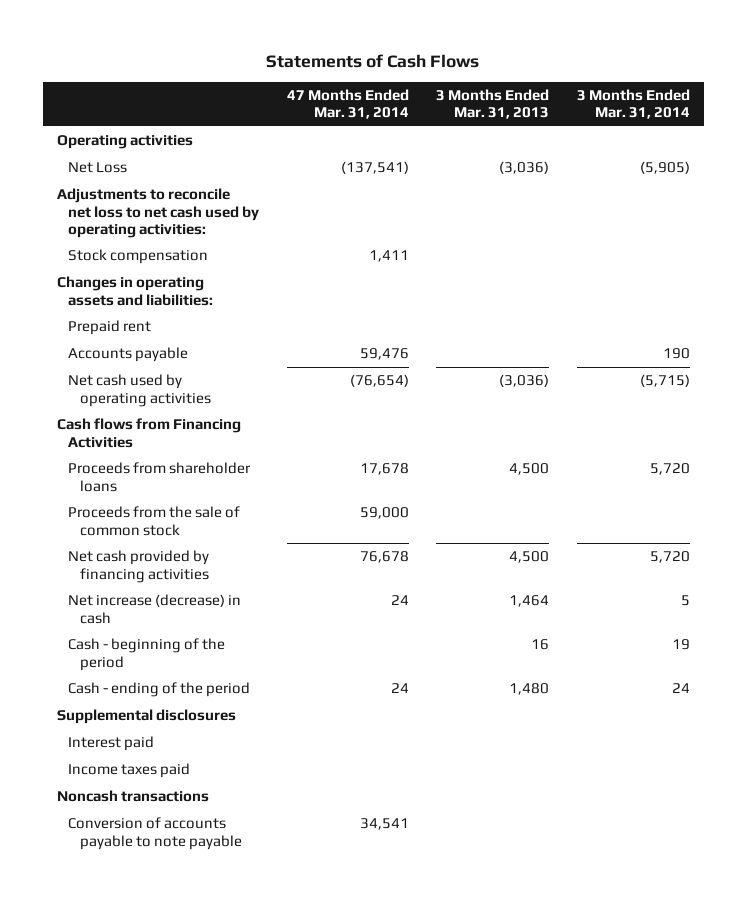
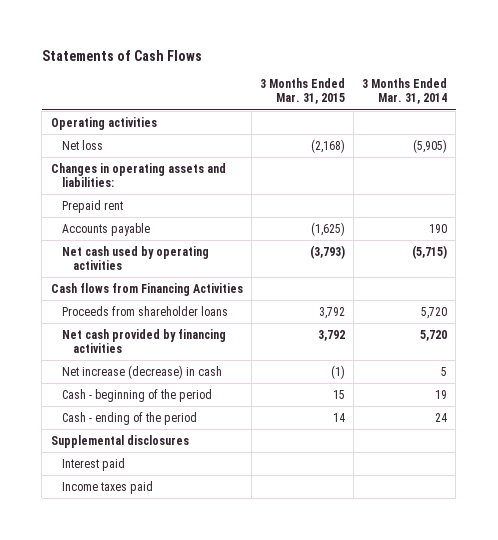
[286,88,409,120] 47 Months Ended Mar. 31, 2014 -> none
[436,88,550,120] 3 Months Ended Mar. 31, 2013 -> none
none -> [259,78,345,105] 3 Months Ended Mar. 31, 2015
[56,188,260,239] Adjustments to reconcile net loss to net cash used by operating activities: -> none
[68,249,209,265] Stock compensation -> none
[68,162,128,174] Net Loss -> [61,139,103,150] Net loss
[68,506,241,536] Proceeds from the sale of common stock -> none
[56,790,209,803] Noncash transactions -> none
[68,817,242,850] Conversion of accounts payable to note payable -> none

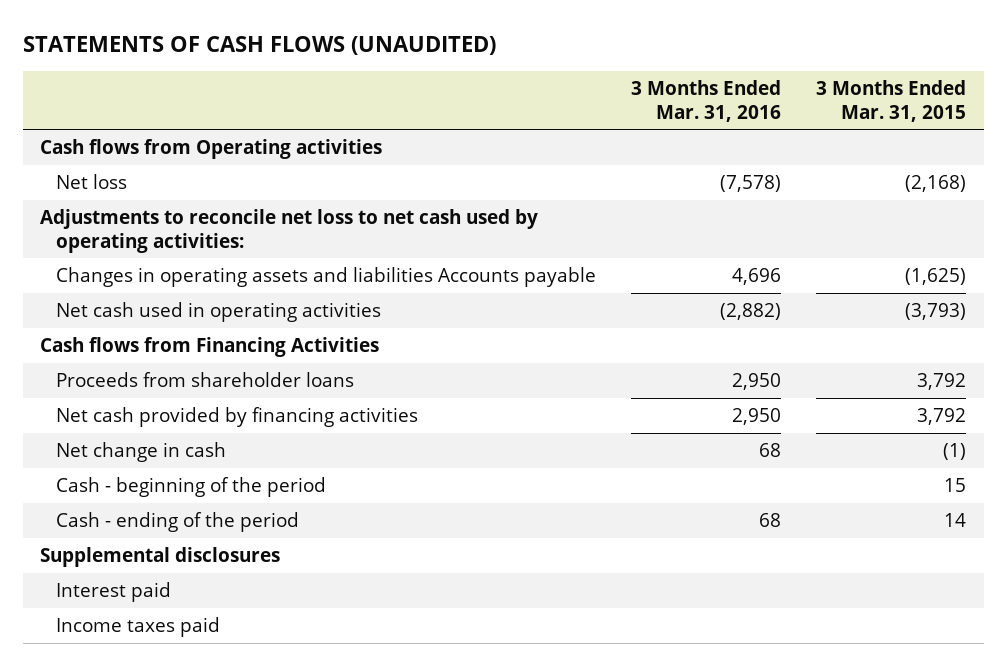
[41,49,202,61] Statements of Cash Flows -> [22,35,496,55] STATEMENTS OF CASH FLOWS (UNAUDITED)
[362,78,448,105] 3 Months Ended Mar. 31, 2014 -> none
none -> [631,80,782,122] 3 Months Ended Mar. 31, 2016
[50,116,157,130] Operating activities -> none
none -> [40,139,383,160] Cash flows from Operating activities
[50,162,226,187] Changes in operating assets and liabilities: -> none
[61,199,123,213] Prepaid rent -> none
none -> [40,209,539,253] Adjustments to reconcile net loss to net cash used by operating activities:
[61,222,150,236] Accounts payable -> [55,267,596,288] Changes in operating assets and liabilities Accounts payable
[61,245,209,270] Net cash used by operating activities -> [55,302,381,323] Net cash used in operating activities
[61,364,222,379] Net increase (decrease) in cash -> [55,442,226,463] Net change in cash

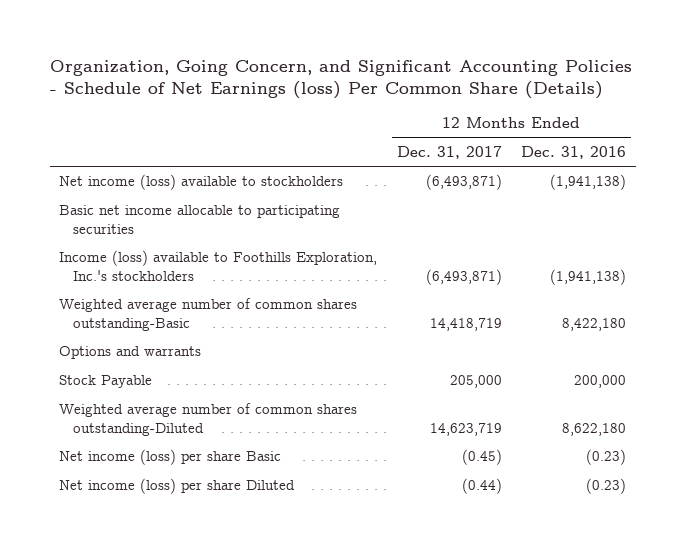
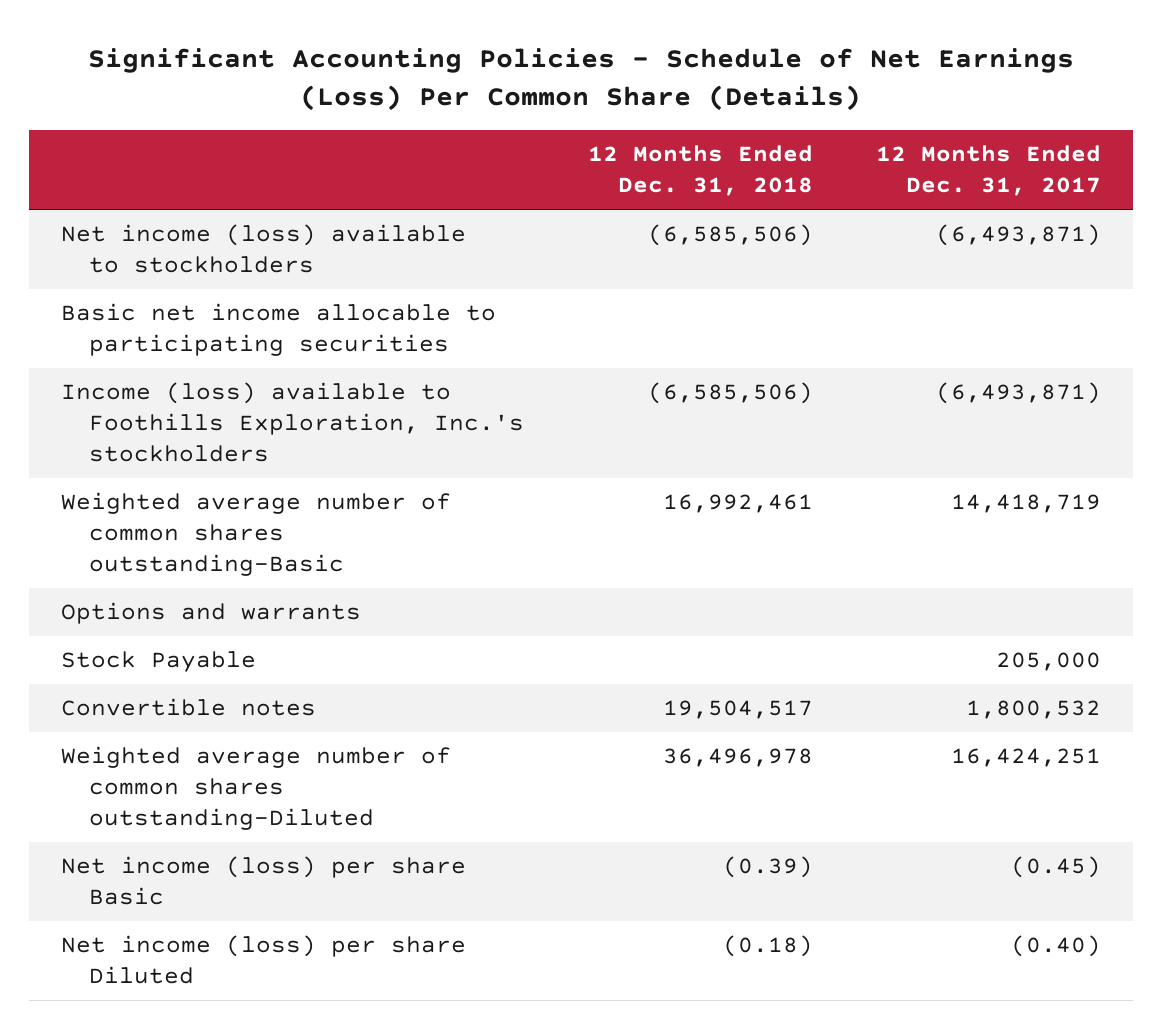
[49,60,632,100] Organization, Going Concern, and Significant Accounting Policies - Schedule of Net Earnings (loss) Per Common Share (Details) -> [88,47,1075,112] Significant Accounting Policies - Schedule of Net Earnings (Loss) Per Common Share (Details)
[520,145,626,159] Dec. 31, 2016 -> none
none -> [587,145,813,197] 12 Months Ended Dec. 31, 2018
none -> [60,698,316,717] Convertible notes
[429,422,502,436] 14,623,719 -> [951,748,1102,768] 16,424,251
[461,478,502,495] (0.44) -> [1011,935,1102,958] (0.40)

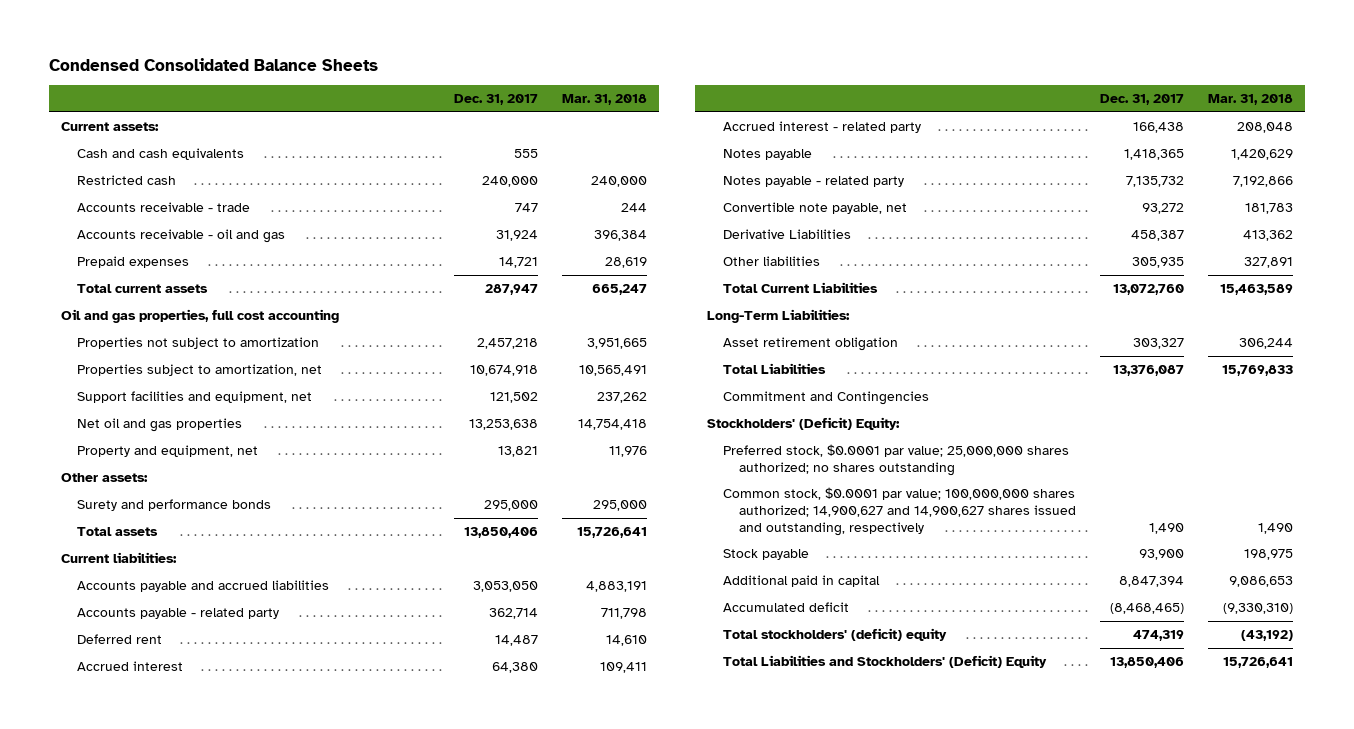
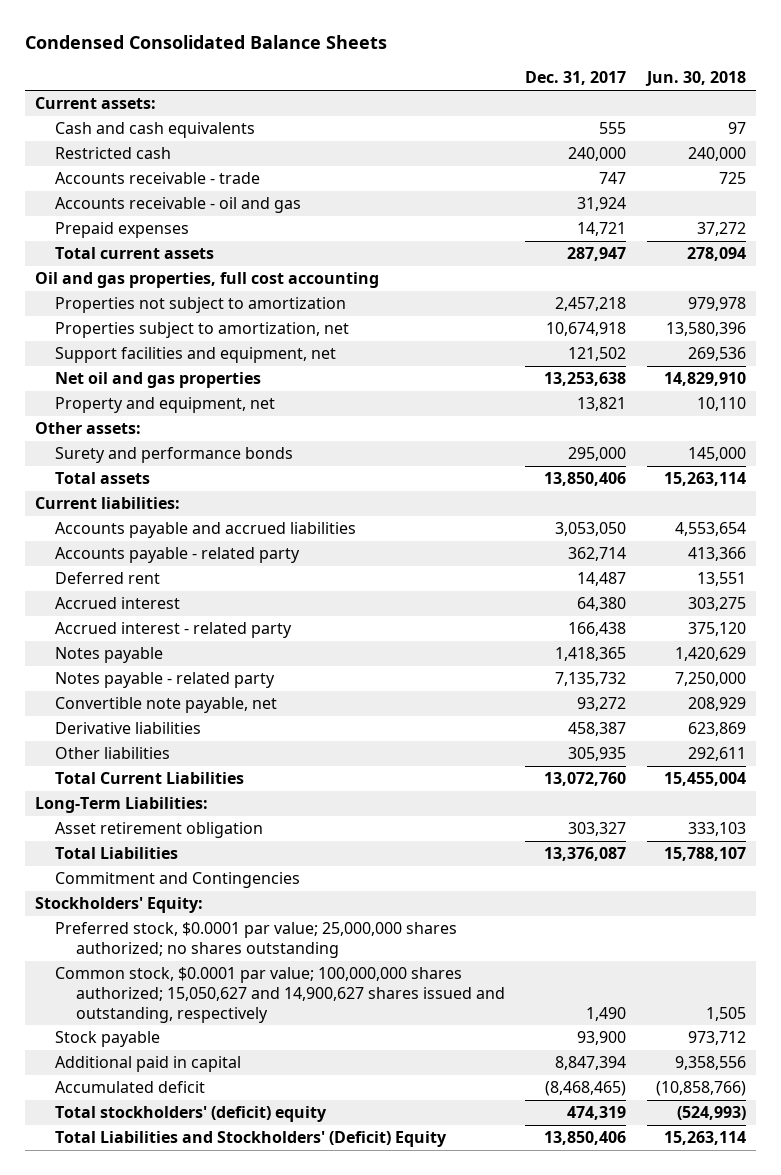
[562,94,648,106] Mar. 31, 2018 -> none
none -> [644,71,746,87] Jun. 30, 2018
[722,229,851,240] Derivative Liabilities -> [55,722,202,735] Derivative liabilities
[706,417,900,431] Stockholders' (Deficit) Equity: -> [35,897,204,914] Stockholders' Equity:
[722,487,1077,536] Common stock, $0.0001 par value; 100,000,000 shares authorized; 14,900,627 and 14,900,627 shares issued and outstanding, respectively -> [55,967,505,1023] Common stock, $0.0001 par value; 100,000,000 shares authorized; 15,050,627 and 14,900,627 shares issued and outstanding, respectively

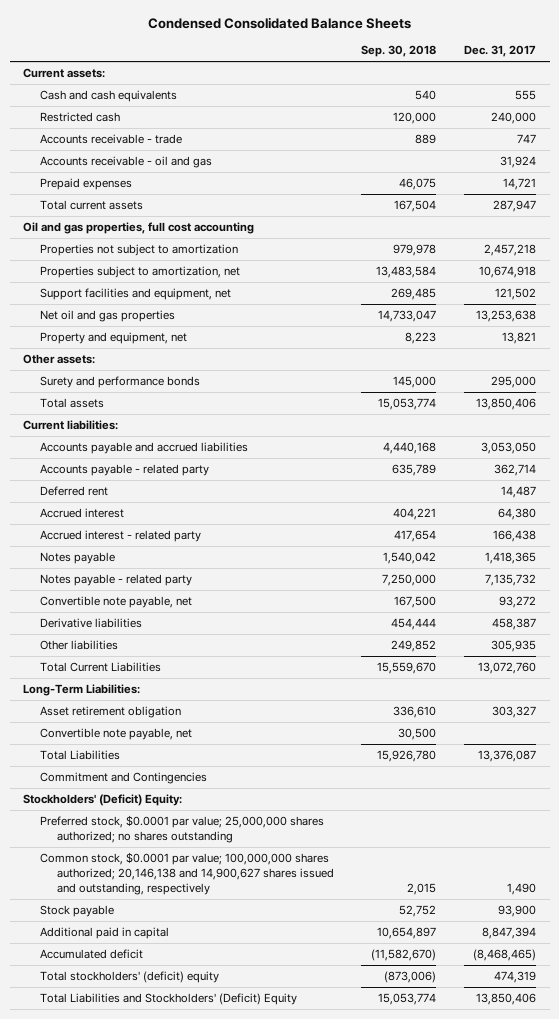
[644,71,746,87] Jun. 30, 2018 -> none
none -> [361,45,437,58] Sep. 30, 2018
none -> [40,727,193,740] Convertible note payable, net
[35,897,204,914] Stockholders' Equity: -> [23,793,183,806] Stockholders' (Deficit) Equity:
[55,967,505,1023] Common stock, $0.0001 par value; 100,000,000 shares authorized; 15,050,627 and 14,900,627 shares issued and outstanding, respectively -> [40,851,334,896] Common stock, $0.0001 par value; 100,000,000 shares authorized; 20,146,138 and 14,900,627 shares issued and outstanding, respectively

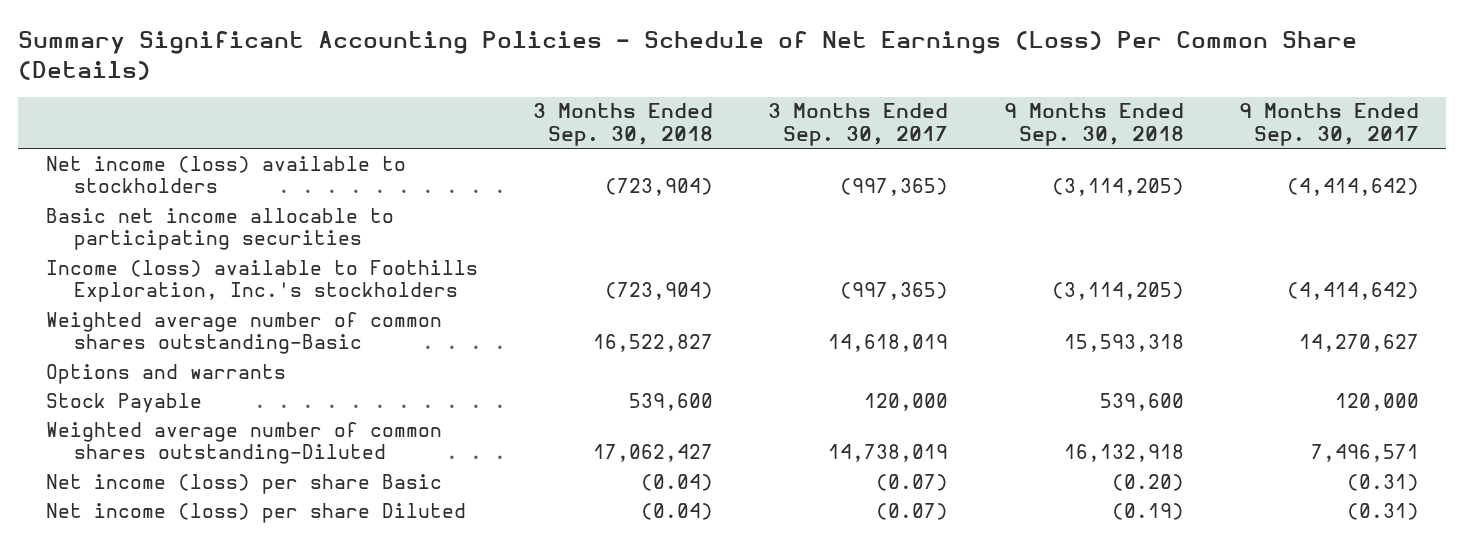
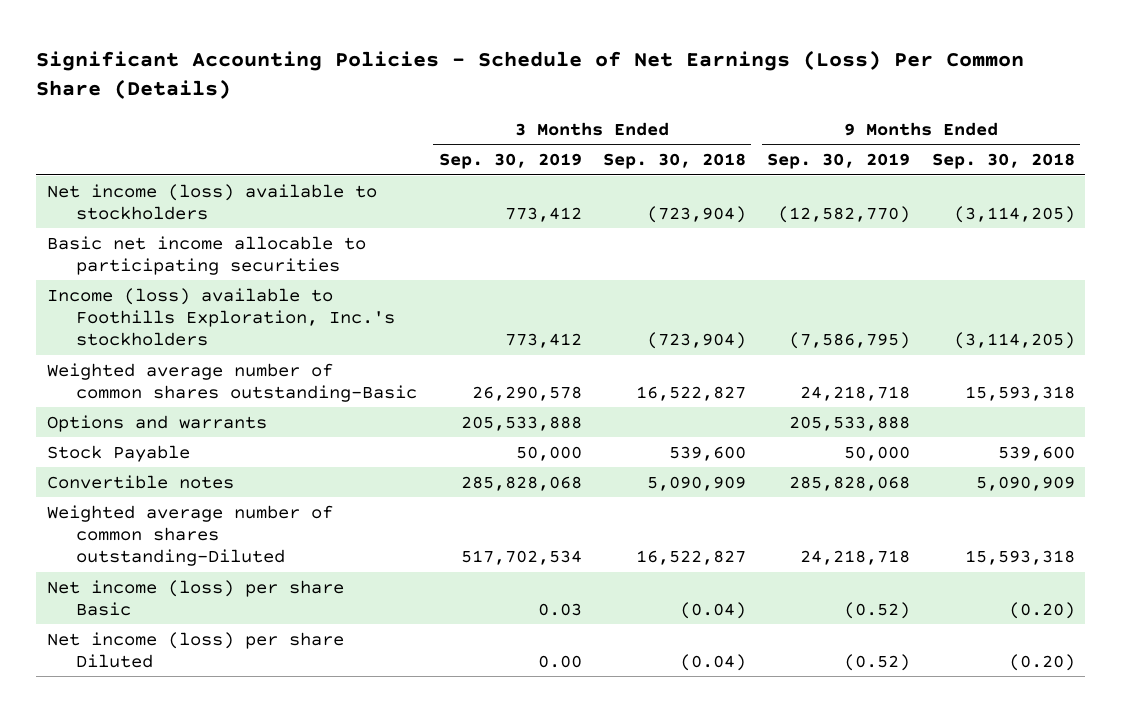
[18,30,1358,80] Summary Significant Accounting Policies - Schedule of Net Earnings (Loss) Per Common Share (Details) -> [36,49,1025,100] Significant Accounting Policies - Schedule of Net Earnings (Loss) Per Common Share (Details)
[768,103,949,147] 3 Months Ended Sep. 30, 2017 -> none
[1238,103,1419,147] 9 Months Ended Sep. 30, 2017 -> none
none -> [438,153,582,170] Sep. 30, 2019
none -> [767,153,911,170] Sep. 30, 2019
none -> [46,474,234,489] Convertible notes
[593,444,714,463] 17,062,427 -> [635,550,746,566] 16,522,827
[1063,444,1184,463] 16,132,918 -> [964,550,1075,566] 15,593,318
[1111,502,1184,520] (0.19) -> [1008,653,1075,671] (0.20)

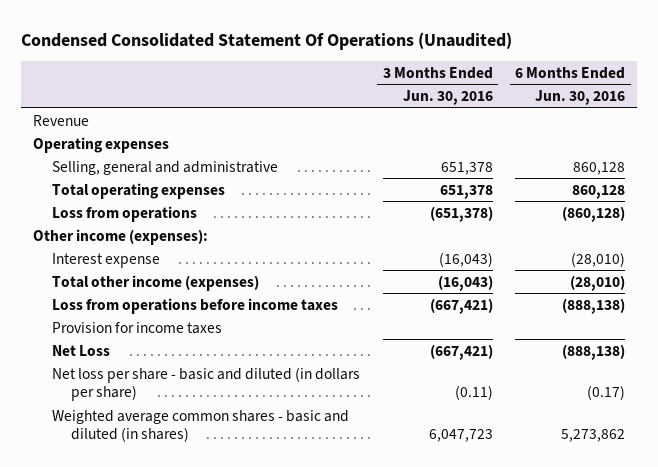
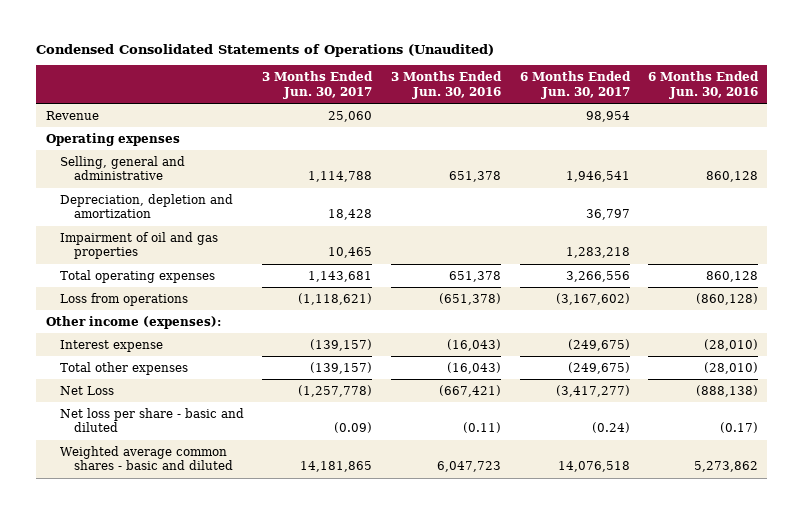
[21,31,513,50] Condensed Consolidated Statement Of Operations (Unaudited) -> [36,43,495,57] Condensed Consolidated Statements of Operations (Unaudited)
none -> [262,71,374,99] 3 Months Ended Jun. 30, 2017
none -> [519,71,631,99] 6 Months Ended Jun. 30, 2017
none -> [59,193,233,219] Depreciation, depletion and amortization
none -> [59,231,218,260] Impairment of oil and gas properties
[51,297,338,314] Loss from operations before income taxes -> none
[51,321,222,334] Provision for income taxes -> none
[51,274,259,291] Total other income (expenses) -> [59,361,188,375] Total other expenses
[51,366,360,402] Net loss per share - basic and diluted (in dollars per share) -> [59,407,244,433] Net loss per share - basic and diluted
[51,409,349,443] Weighted average common shares - basic and diluted (in shares) -> [59,445,233,471] Weighted average common shares - basic and diluted

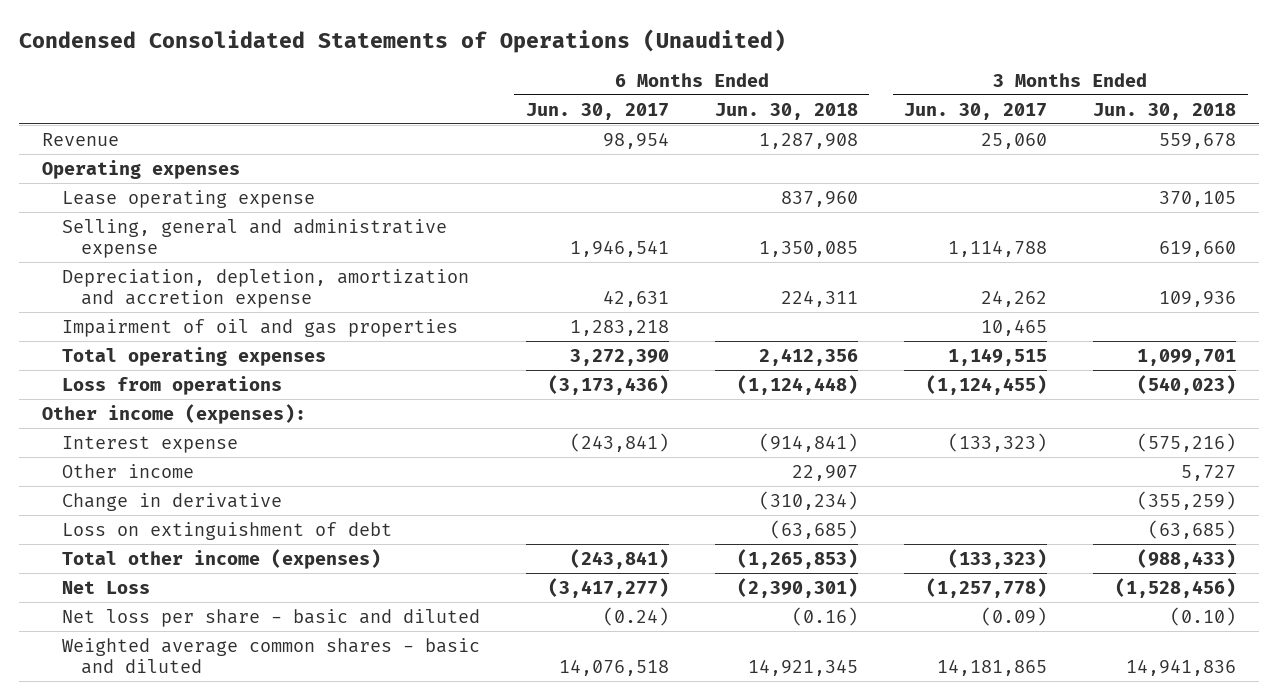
[390,71,502,99] 3 Months Ended Jun. 30, 2016 -> none
[648,71,760,99] 6 Months Ended Jun. 30, 2016 -> none
none -> [714,102,858,120] Jun. 30, 2018
none -> [1093,102,1237,120] Jun. 30, 2018
none -> [61,189,315,208] Lease operating expense
[59,155,185,181] Selling, general and administrative -> [61,218,447,259] Selling, general and administrative expense
[59,193,233,219] Depreciation, depletion and amortization -> [61,268,469,309] Depreciation, depletion, amortization and accretion expense
[328,209,373,221] 18,428 -> [981,291,1048,308] 24,262
[585,209,630,221] 36,797 -> [602,291,669,308] 42,631
[308,270,373,282] 1,143,681 -> [948,347,1048,366] 1,149,515
[565,270,630,282] 3,266,556 -> [569,348,669,366] 3,272,390
[298,292,373,305] (1,118,621) -> [926,374,1048,395] (1,124,455)
[555,292,630,305] (3,167,602) -> [547,374,669,395] (3,173,436)
[310,338,373,351] (139,157) -> [948,432,1048,452] (133,323)
[567,338,630,351] (249,675) -> [569,432,669,452] (243,841)
none -> [61,463,194,478] Other income
none -> [61,492,282,511] Change in derivative
none -> [61,521,392,540] Loss on extinguishment of debt
[59,361,188,375] Total other expenses -> [61,548,381,569] Total other income (expenses)
[310,361,373,374] (139,157) -> [948,548,1048,569] (133,323)
[567,361,630,374] (249,675) -> [569,548,669,569] (243,841)

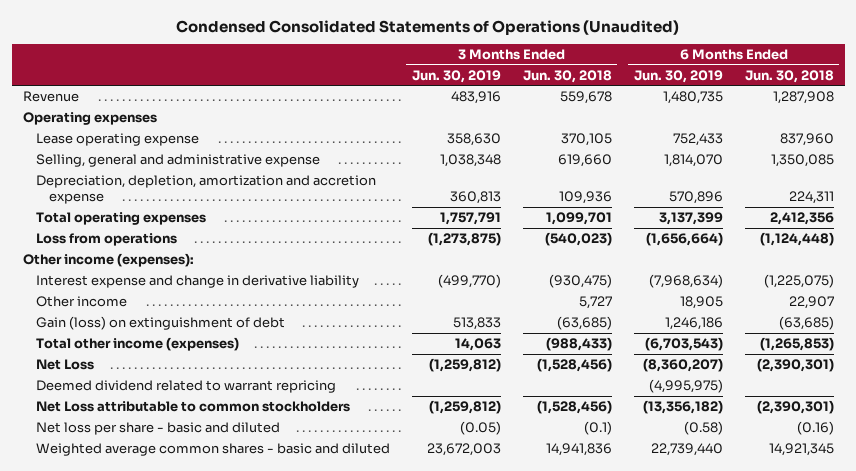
[525,102,669,120] Jun. 30, 2017 -> none
[904,102,1048,120] Jun. 30, 2017 -> none
none -> [411,69,501,83] Jun. 30, 2019
none -> [633,69,723,83] Jun. 30, 2019
[61,318,458,337] Impairment of oil and gas properties -> none
[61,435,238,453] Interest expense -> none
none -> [35,274,359,288] Interest expense and change in derivative liability
[61,492,282,511] Change in derivative -> none
[61,521,392,540] Loss on extinguishment of debt -> [35,315,285,330] Gain (loss) on extinguishment of debt
none -> [35,379,336,393] Deemed dividend related to warrant repricing
none -> [35,400,350,412] Net Loss attributable to common stockholders
[1170,606,1237,626] (0.10) -> [583,420,612,435] (0.1)

